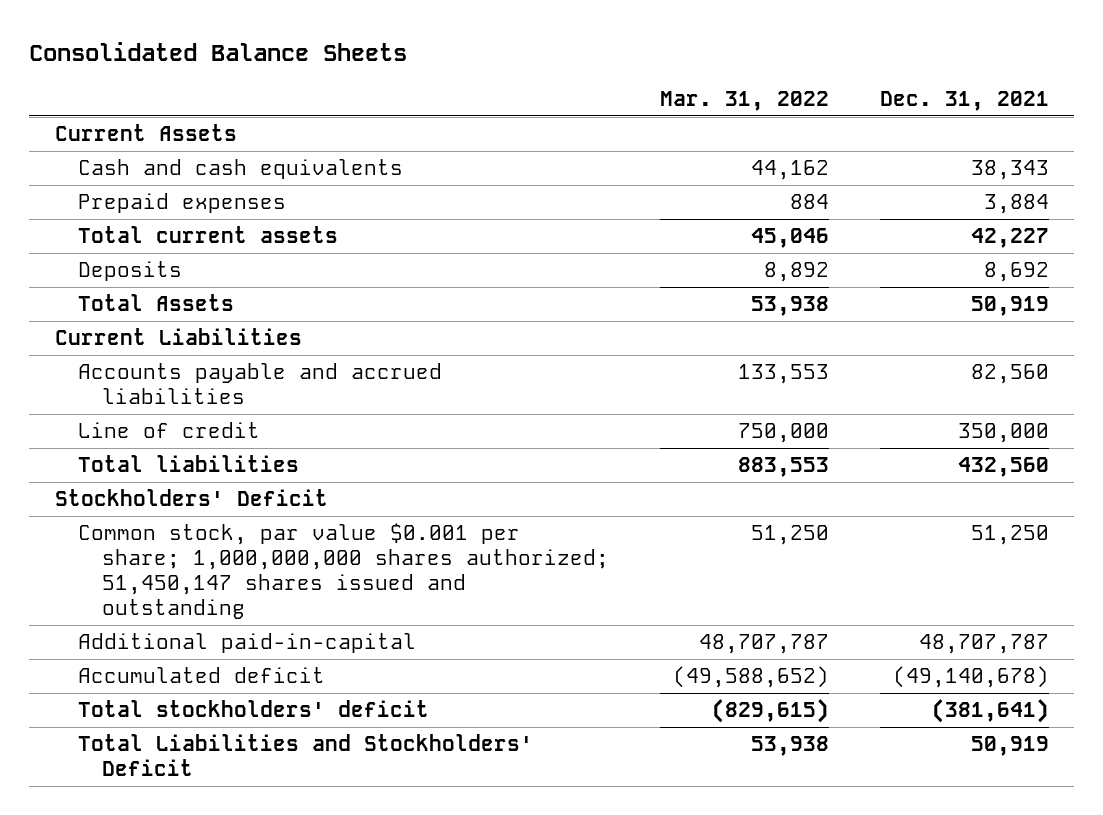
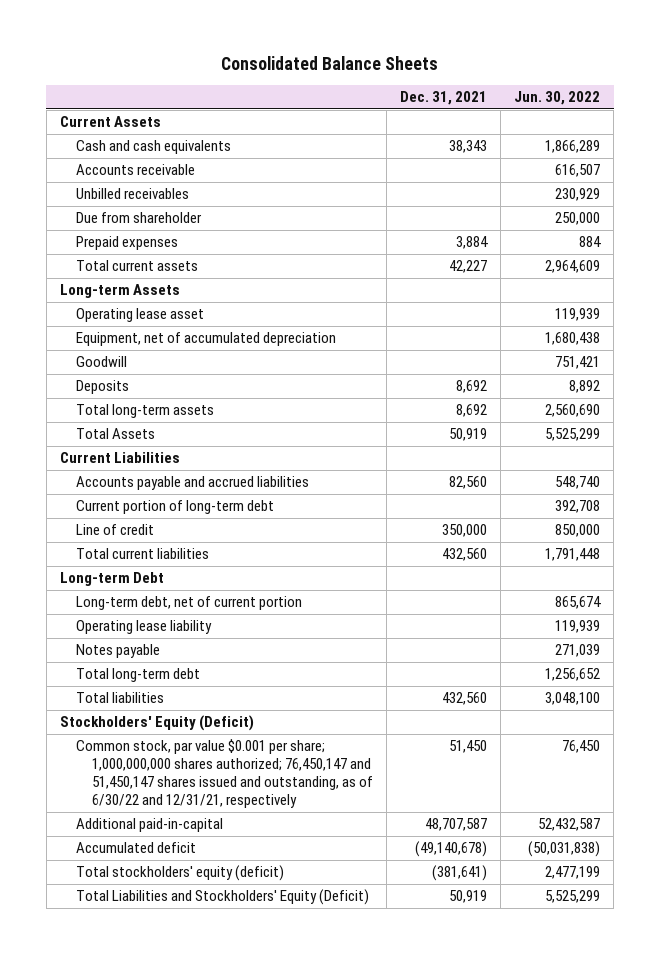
[659,90,829,111] Mar. 31, 2022 -> none
none -> [514,91,601,106] Jun. 30, 2022
none -> [76,164,196,176] Accounts receivable
none -> [76,188,190,200] Unbilled receivables
none -> [76,212,203,224] Due from shareholder
none -> [59,284,180,299] Long-term Assets
none -> [76,308,205,323] Operating lease asset
none -> [76,332,337,347] Equipment, net of accumulated depreciation
none -> [76,356,128,368] Goodwill
none -> [76,404,215,419] Total long-term assets
none -> [76,500,275,515] Current portion of long-term debt
none -> [76,548,210,560] Total current liabilities
none -> [59,572,164,587] Long-term Debt
none -> [76,596,303,611] Long-term debt, net of current portion
none -> [76,620,213,635] Operating lease liability
none -> [76,644,161,659] Notes payable
none -> [76,668,201,683] Total long-term debt
[54,489,328,507] Stockholders' Deficit -> [59,715,254,732] Stockholders' Equity (Deficit)
[78,523,609,619] Common stock, par value $0.001 per share; 1,000,000,000 shares authorized; 51,450,147 shares issued and outstanding -> [76,739,374,809] Common stock, par value $0.001 per share; 1,000,000,000 shares authorized; 76,450,147 and 51,450,147 shares issued and outstanding, as of 6/30/22 and 12/31/21, respectively
[970,525,1049,546] 51,250 -> [449,740,488,754] 51,450
[918,634,1049,655] 48,707,787 -> [425,818,488,832] 48,707,587
[78,700,430,718] Total stockholders' deficit -> [76,865,285,882] Total stockholders' equity (deficit)
[78,734,534,777] Total Liabilities and Stockholders' Deficit -> [76,889,370,906] Total Liabilities and Stockholders' Equity (Deficit)

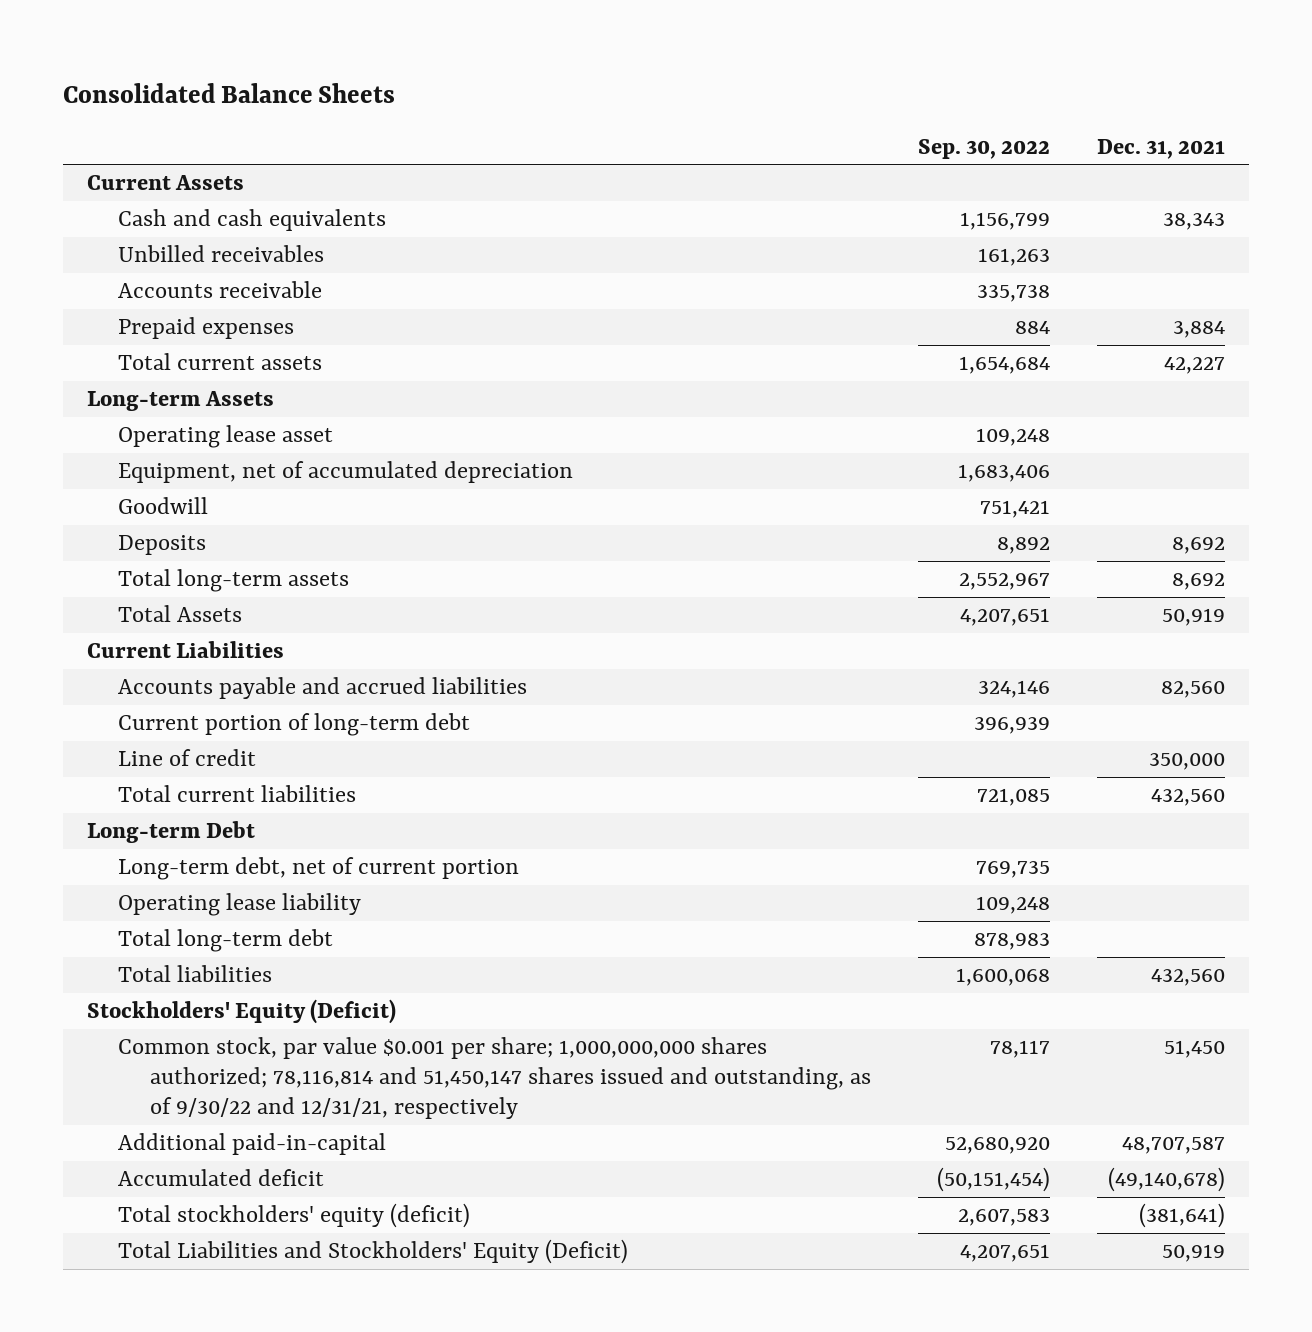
[514,91,601,106] Jun. 30, 2022 -> none
none -> [917,138,1050,159] Sep. 30, 2022
[76,212,203,224] Due from shareholder -> none
[76,164,196,176] Accounts receivable -> [118,281,323,299] Accounts receivable
[76,644,161,659] Notes payable -> none
[76,739,374,809] Common stock, par value $0.001 per share; 1,000,000,000 shares authorized; 76,450,147 and 51,450,147 shares issued and outstanding, as of 6/30/22 and 12/31/21, respectively -> [118,1037,871,1119] Common stock, par value $0.001 per share; 1,000,000,000 shares authorized; 78,116,814 and 51,450,147 shares issued and outstanding, as of 9/30/22 and 12/31/21, respectively

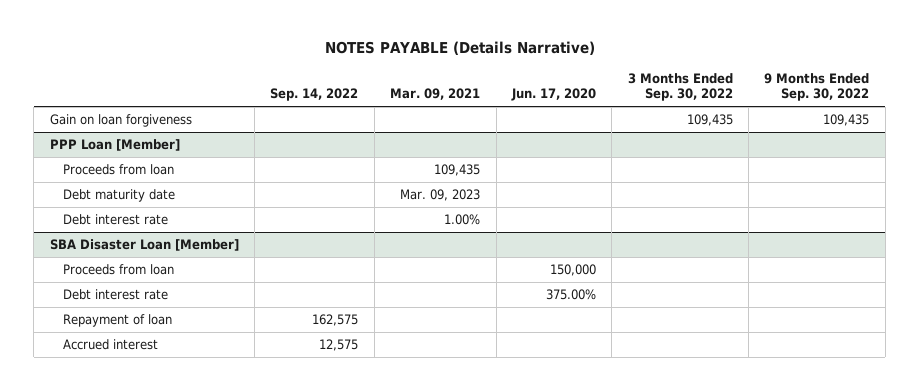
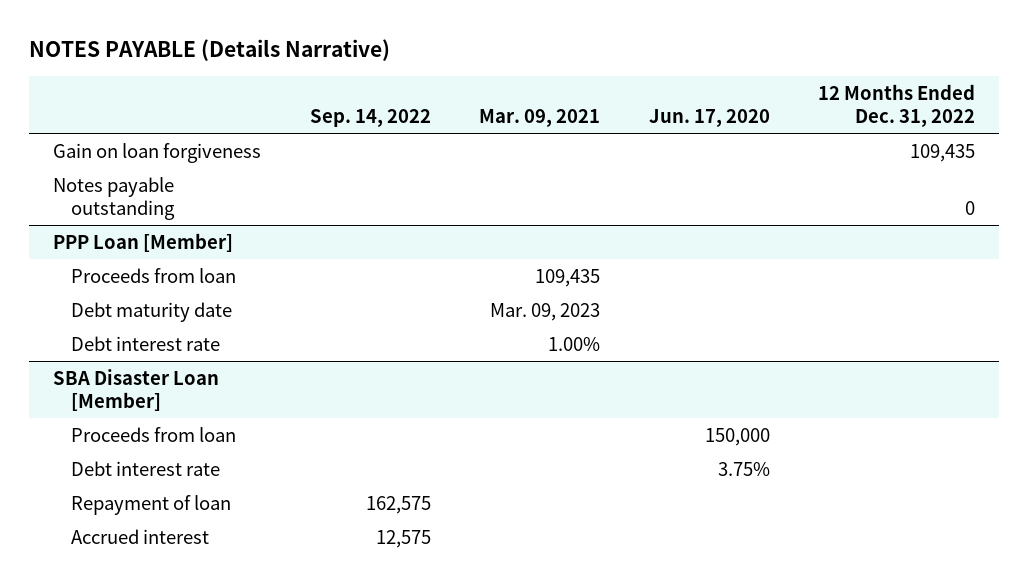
[627,73,733,102] 3 Months Ended Sep. 30, 2022 -> none
[764,73,870,102] 9 Months Ended Sep. 30, 2022 -> none
none -> [818,83,976,127] 12 Months Ended Dec. 31, 2022
none -> [53,176,176,220] Notes payable outstanding
[545,289,596,301] 375.00% -> [717,461,770,476] 3.75%

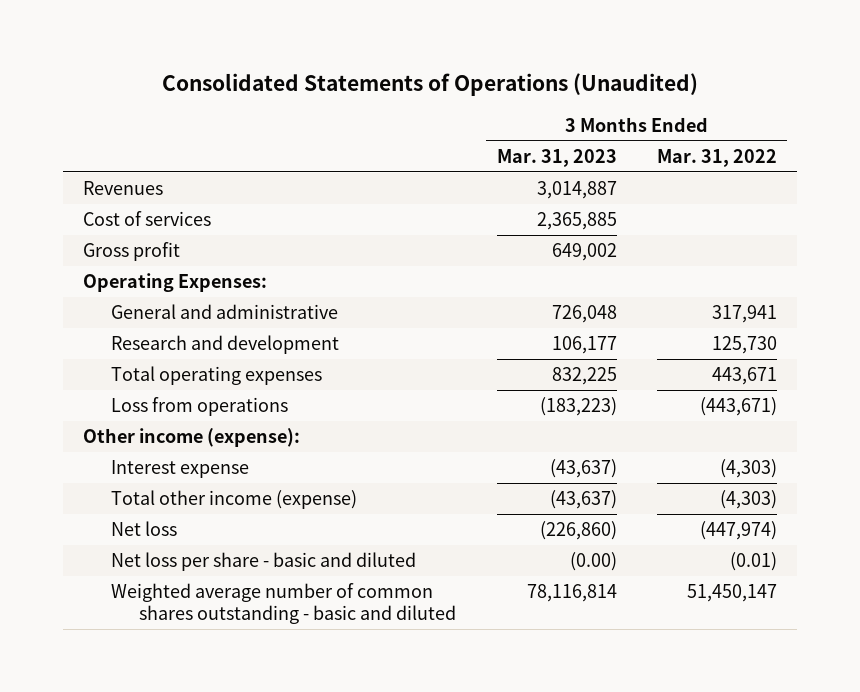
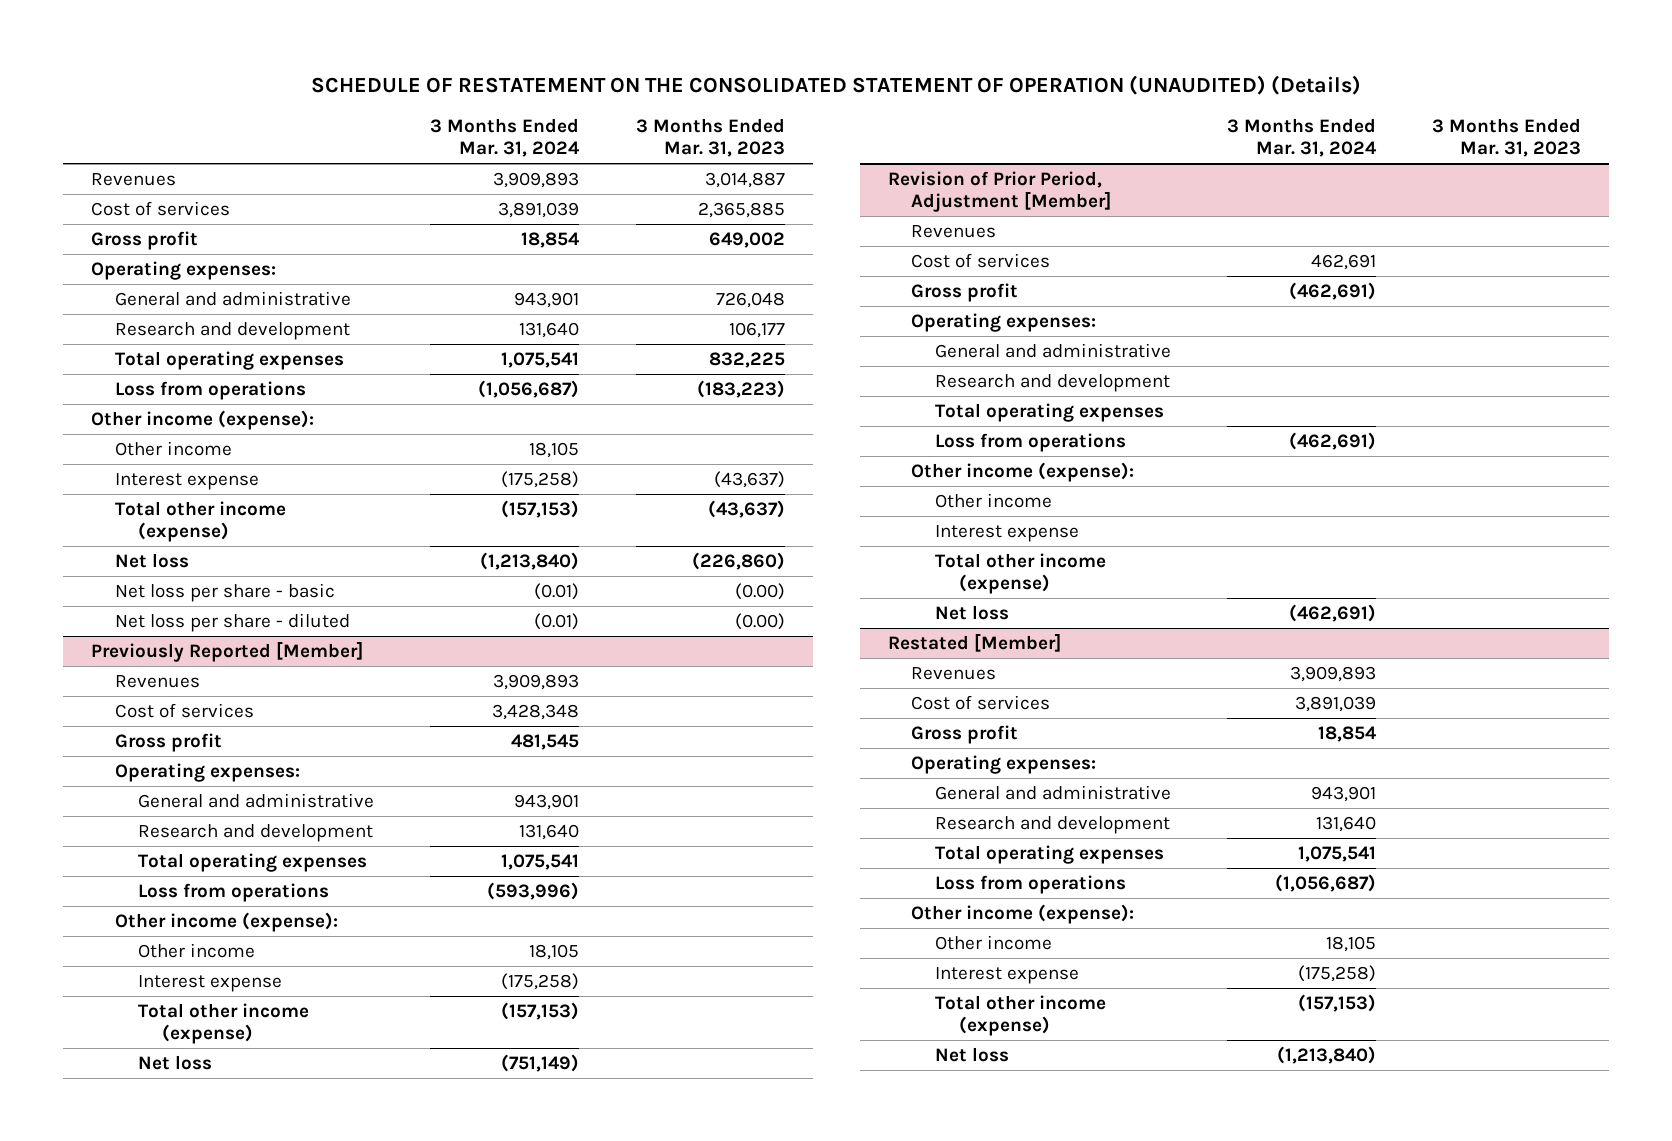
[161,73,698,97] Consolidated Statements of Operations (Unaudited) -> [311,75,1362,96] SCHEDULE OF RESTATEMENT ON THE CONSOLIDATED STATEMENT OF OPERATION (UNAUDITED) (Details)
[656,148,777,167] Mar. 31, 2022 -> none
none -> [430,118,581,157] 3 Months Ended Mar. 31, 2024
[83,273,268,293] Operating Expenses: -> [91,261,277,281] Operating expenses:
none -> [114,441,232,457] Other income
[111,583,457,624] Weighted average number of common shares outstanding - basic and diluted -> none
[111,552,417,572] Net loss per share - basic and diluted -> [114,583,335,603] Net loss per share - basic
none -> [114,613,350,633] Net loss per share - diluted
none -> [91,641,364,663] Previously Reported [Member]
none -> [114,675,200,689] Revenues
none -> [114,703,254,719] Cost of services
none -> [114,733,222,753] Gross profit
none -> [114,763,300,783] Operating expenses:
none -> [138,793,375,809] General and administrative
none -> [138,824,374,843] Research and development
none -> [138,853,368,873] Total operating expenses
none -> [138,883,330,903] Loss from operations
none -> [114,912,338,933] Other income (expense):
none -> [138,943,256,959] Other income
none -> [138,975,283,993] Interest expense
none -> [138,1003,310,1044] Total other income (expense)
none -> [138,1055,213,1071] Net loss
none -> [887,171,1112,212] Revision of Prior Period, Adjustment [Member]
none -> [911,225,997,239] Revenues
none -> [911,253,1051,269] Cost of services
none -> [911,283,1019,303] Gross profit
none -> [911,313,1097,333] Operating expenses:
none -> [934,343,1171,359] General and administrative
none -> [934,374,1170,393] Research and development
none -> [934,403,1164,423] Total operating expenses
none -> [934,433,1126,453] Loss from operations
none -> [911,462,1135,483] Other income (expense):
none -> [934,493,1052,509] Other income
none -> [934,525,1079,543] Interest expense
none -> [934,553,1106,594] Total other income (expense)
none -> [934,605,1009,621] Net loss
none -> [887,633,1061,653] Restated [Member]
none -> [911,667,997,681] Revenues
none -> [911,695,1051,711] Cost of services
none -> [911,725,1019,745] Gross profit
none -> [911,755,1097,775] Operating expenses:
none -> [934,785,1171,801] General and administrative
none -> [934,816,1170,835] Research and development
none -> [934,845,1164,865] Total operating expenses
none -> [934,875,1126,895] Loss from operations
none -> [911,904,1135,925] Other income (expense):
none -> [934,935,1052,951] Other income
none -> [934,967,1079,985] Interest expense
none -> [934,995,1106,1036] Total other income (expense)
none -> [934,1047,1009,1063] Net loss

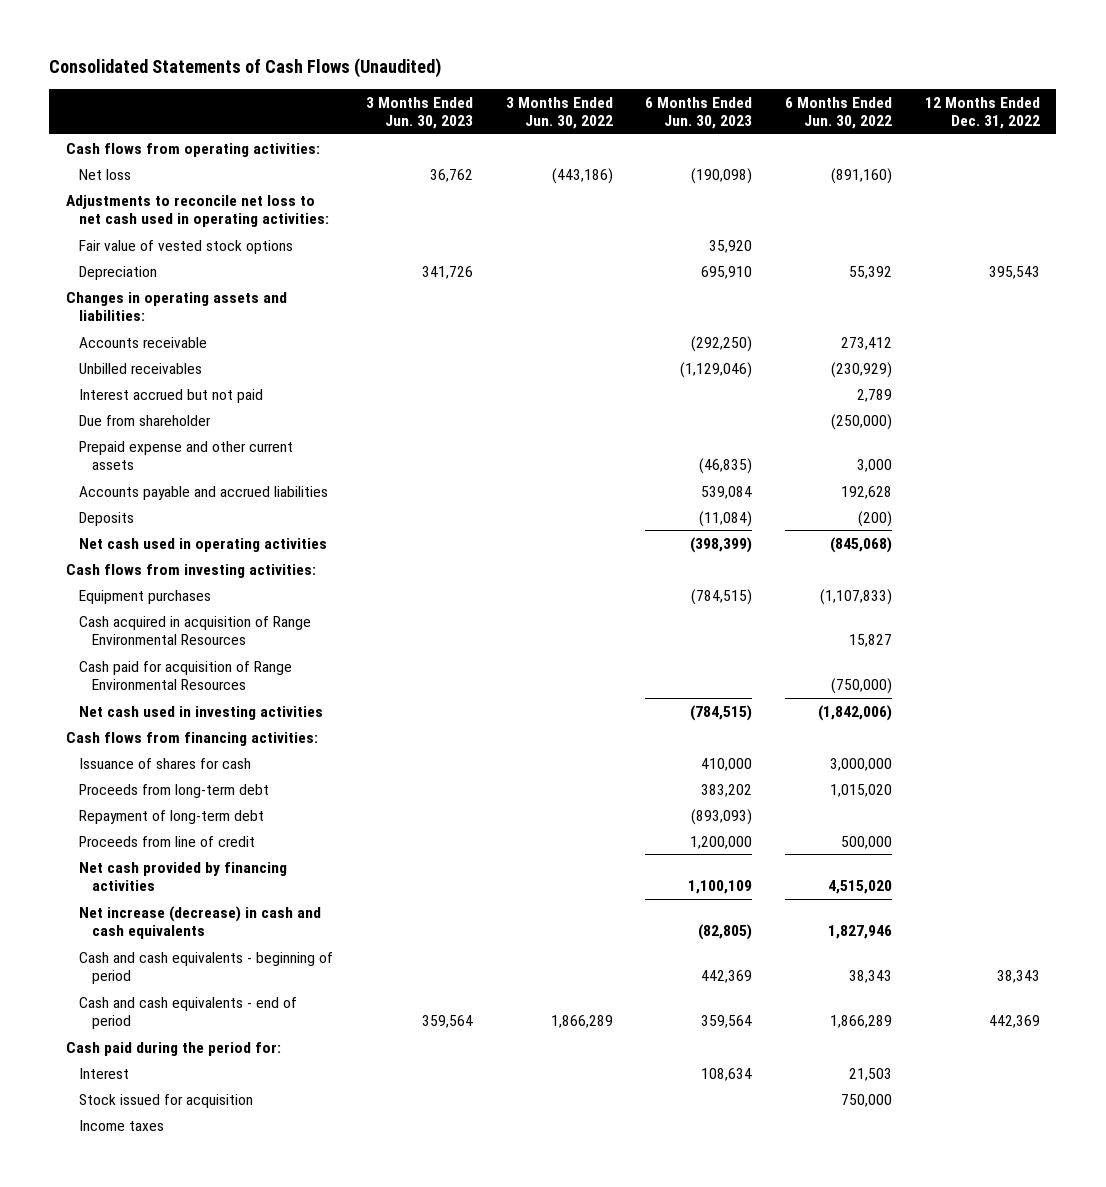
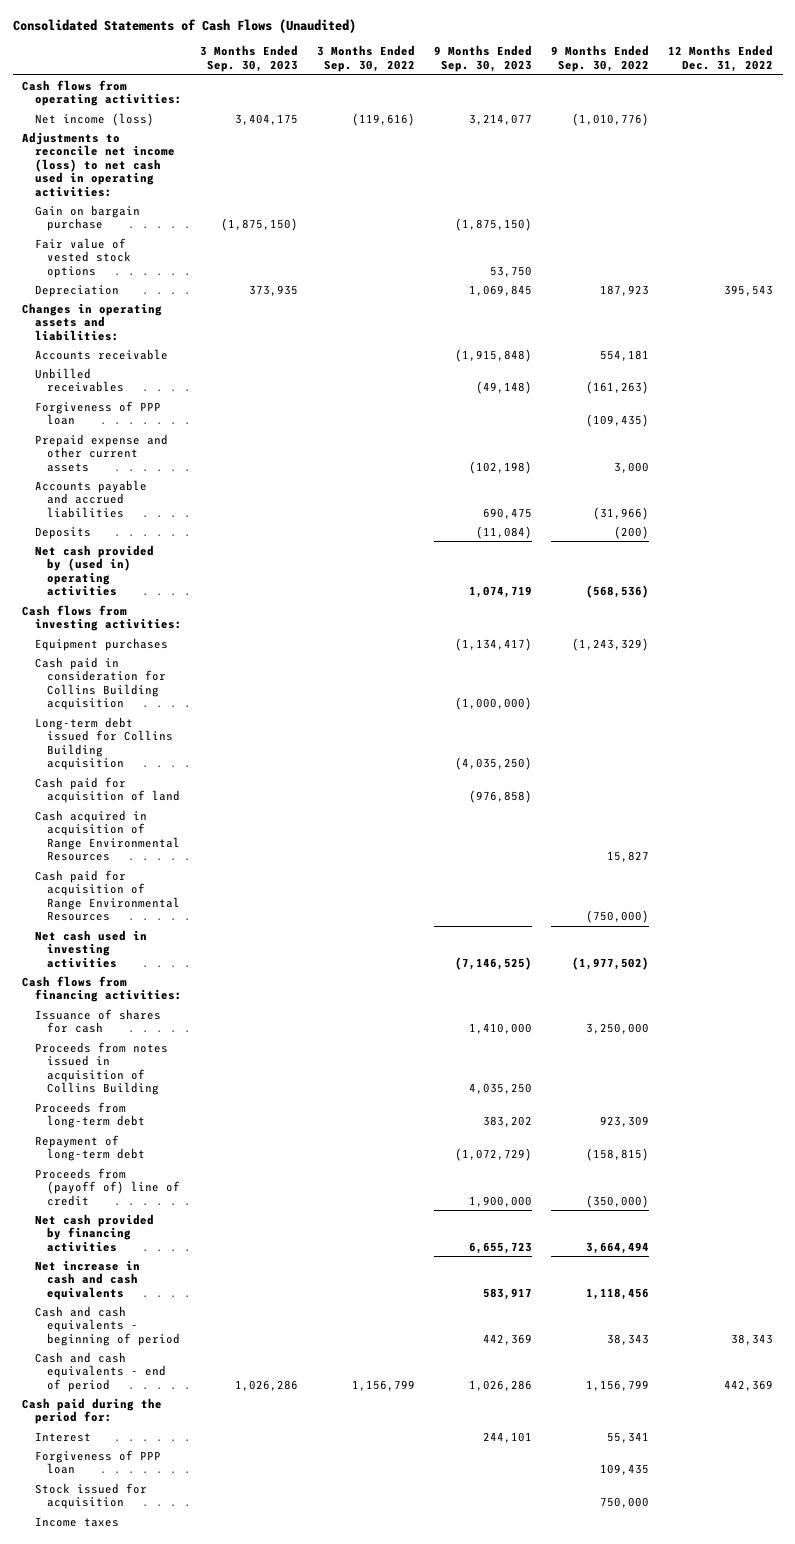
[365,96,473,129] 3 Months Ended Jun. 30, 2023 -> none
[505,96,613,129] 3 Months Ended Jun. 30, 2022 -> none
[645,96,753,129] 6 Months Ended Jun. 30, 2023 -> none
[785,96,893,129] 6 Months Ended Jun. 30, 2022 -> none
none -> [200,45,299,72] 3 Months Ended Sep. 30, 2023
none -> [317,45,416,72] 3 Months Ended Sep. 30, 2022
none -> [434,45,533,72] 9 Months Ended Sep. 30, 2023
none -> [551,45,650,72] 9 Months Ended Sep. 30, 2022
[79,168,132,180] Net loss -> [34,112,154,126] Net income (loss)
[65,194,330,228] Adjustments to reconcile net loss to net cash used in operating activities: -> [22,131,175,197] Adjustments to reconcile net income (loss) to net cash used in operating activities:
none -> [34,204,140,232] Gain on bargain purchase
[79,388,264,403] Interest accrued but not paid -> none
[79,414,212,426] Due from shareholder -> none
none -> [34,400,161,426] Forgiveness of PPP loan
[79,537,328,552] Net cash used in operating activities -> [34,544,154,597] Net cash provided by (used in) operating activities
none -> [34,656,167,711] Cash paid in consideration for Collins Building acquisition
none -> [34,716,174,771] Long-term debt issued for Collins Building acquisition
none -> [34,776,181,804] Cash paid for acquisition of land
none -> [34,1041,168,1096] Proceeds from notes issued in acquisition of Collins Building
[79,835,256,847] Proceeds from line of credit -> [34,1167,181,1206] Proceeds from (payoff of) line of credit
[79,905,322,940] Net increase (decrease) in cash and cash equivalents -> [34,1259,140,1300] Net increase in cash and cash equivalents
none -> [34,1449,161,1475] Forgiveness of PPP loan

